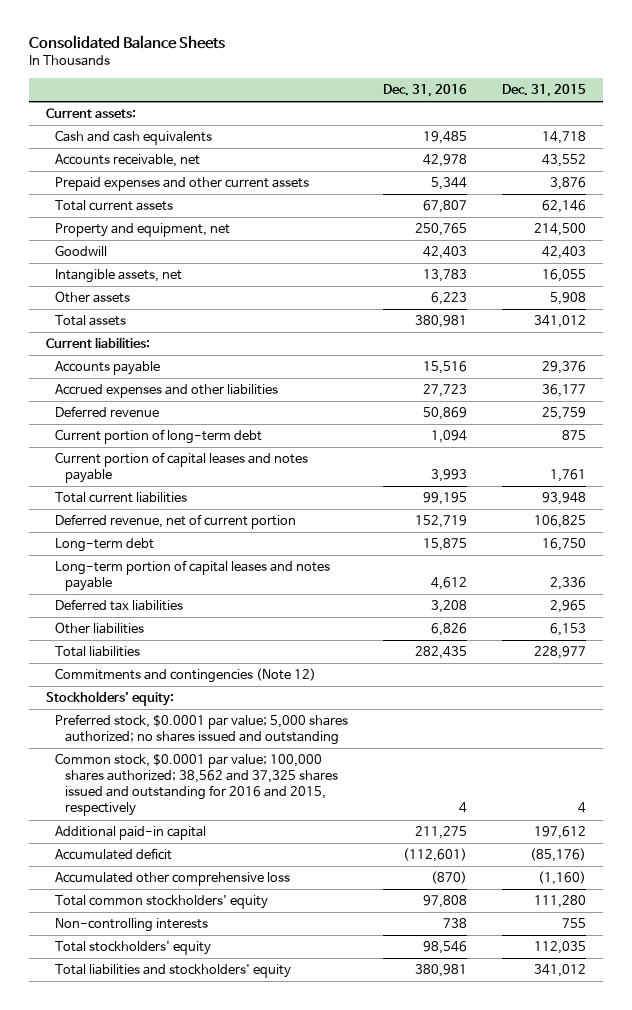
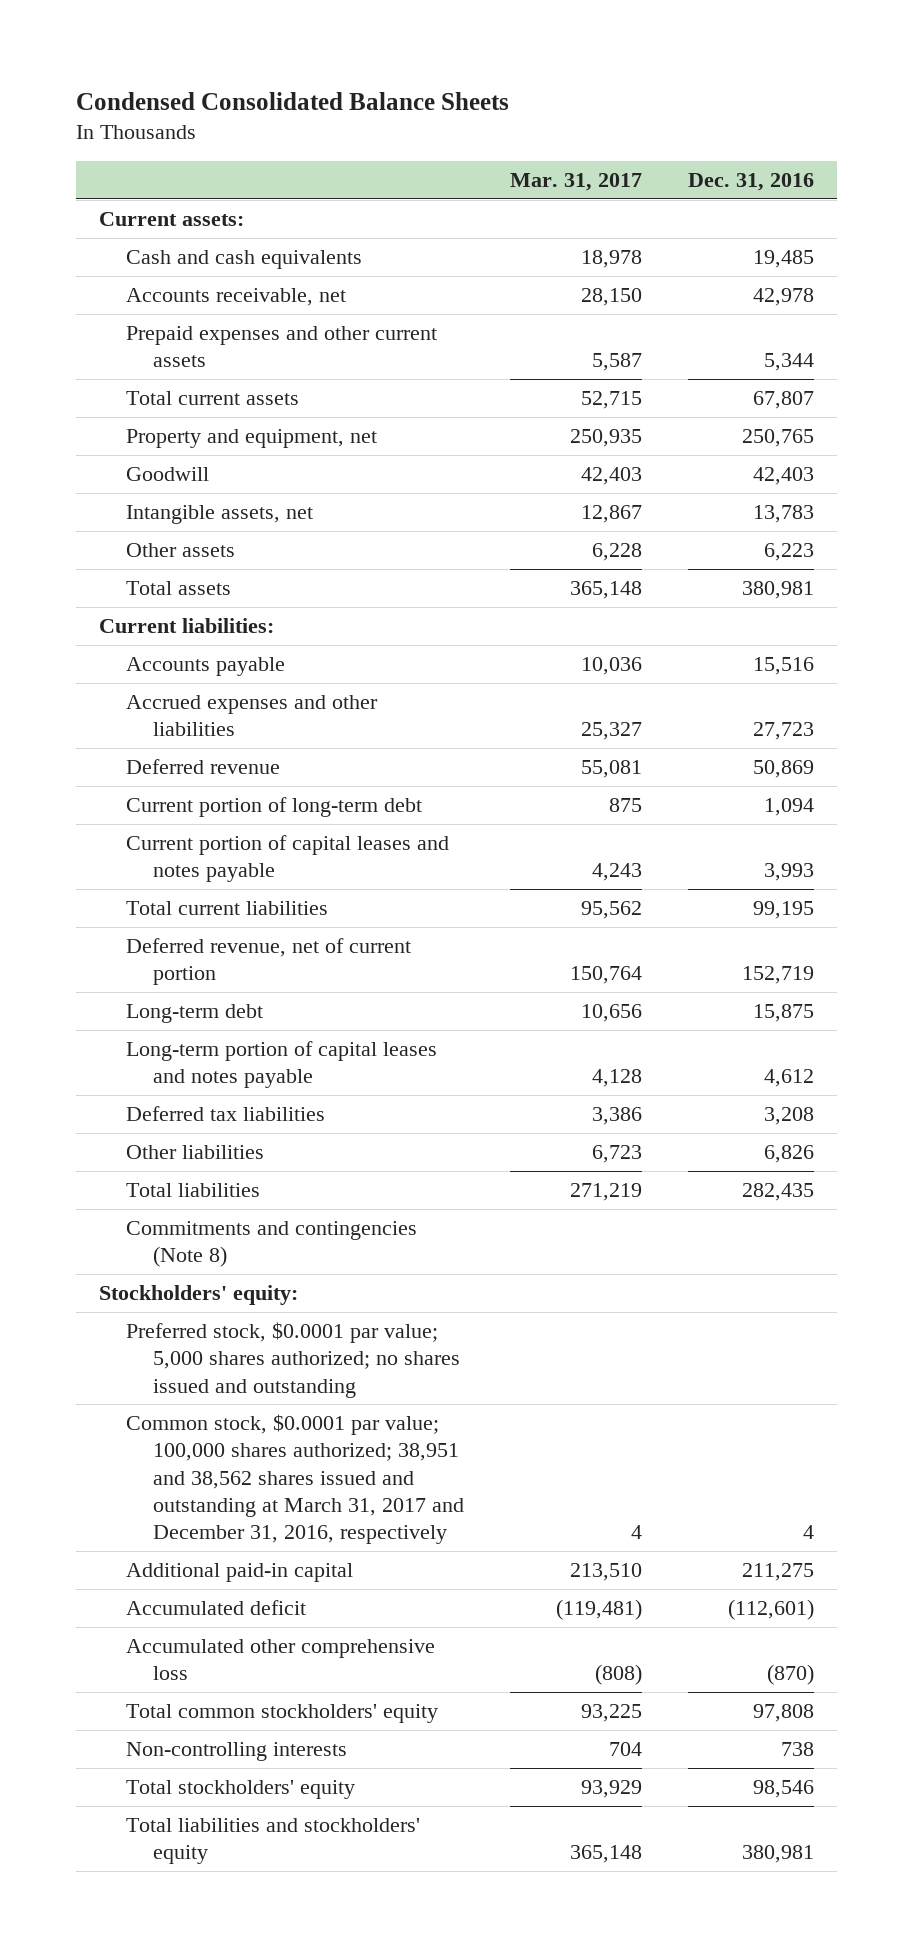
[28,35,225,50] Consolidated Balance Sheets -> [75,91,509,110] Condensed Consolidated Balance Sheets
[502,83,587,97] Dec. 31, 2015 -> none
none -> [510,173,643,192] Mar. 31, 2017
[55,668,317,684] Commitments and contingencies (Note 12) -> [125,1220,417,1268] Commitments and contingencies (Note 8)
[55,753,338,817] Common stock, $0.0001 par value; 100,000 shares authorized; 38,562 and 37,325 shares issued and outstanding for 2016 and 2015, respectively -> [125,1413,465,1545] Common stock, $0.0001 par value; 100,000 shares authorized; 38,951 and 38,562 shares issued and outstanding at March 31, 2017 and December 31, 2016, respectively

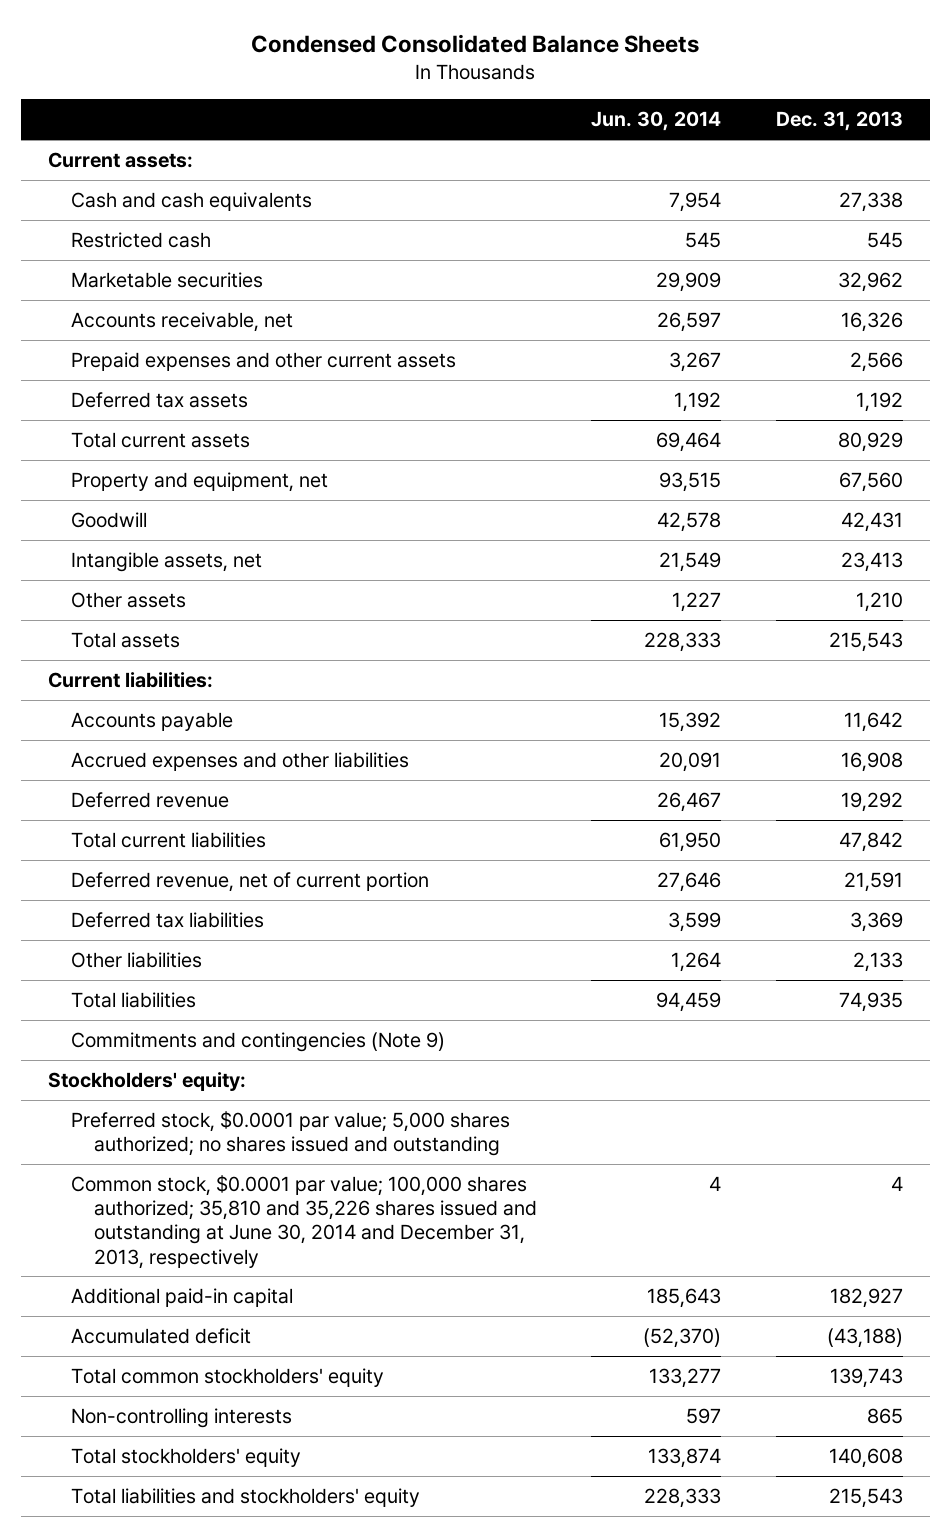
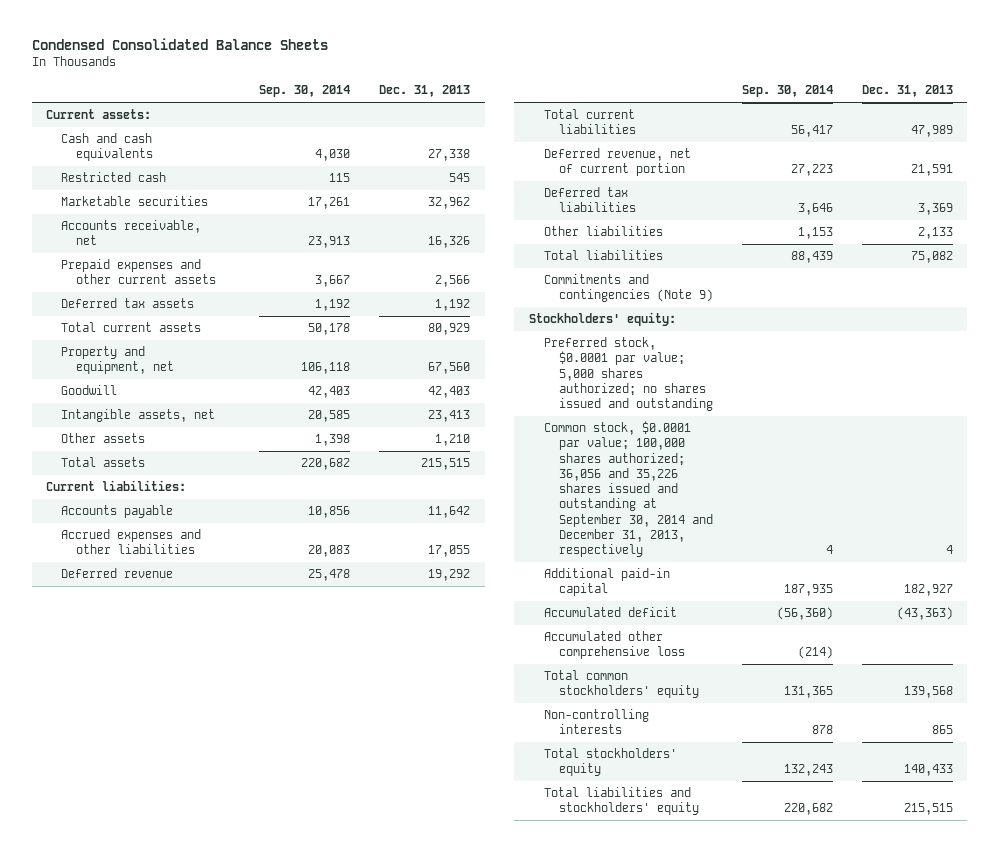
[591,111,722,132] Jun. 30, 2014 -> none
none -> [259,85,351,98] Sep. 30, 2014
[840,512,903,533] 42,431 -> [428,385,471,398] 42,403
[828,632,903,653] 215,543 -> [421,457,471,470] 215,515
[840,752,903,773] 16,908 -> [428,545,471,558] 17,055
[838,832,903,853] 47,842 -> [910,125,953,138] 47,989
[838,992,903,1013] 74,935 -> [910,250,953,263] 75,082
[70,1175,537,1269] Common stock, $0.0001 par value; 100,000 shares authorized; 35,810 and 35,226 shares issued and outstanding at June 30, 2014 and December 31, 2013, respectively -> [543,420,713,558] Common stock, $0.0001 par value; 100,000 shares authorized; 36,056 and 35,226 shares issued and outstanding at September 30, 2014 and December 31, 2013, respectively
[826,1328,903,1349] (43,188) -> [896,606,953,620] (43,363)
none -> [543,630,685,660] Accumulated other comprehensive loss
[829,1368,903,1389] 139,743 -> [903,686,953,699] 139,568
[828,1448,903,1469] 140,608 -> [903,764,953,777] 140,433
[828,1488,903,1509] 215,543 -> [903,803,953,816] 215,515

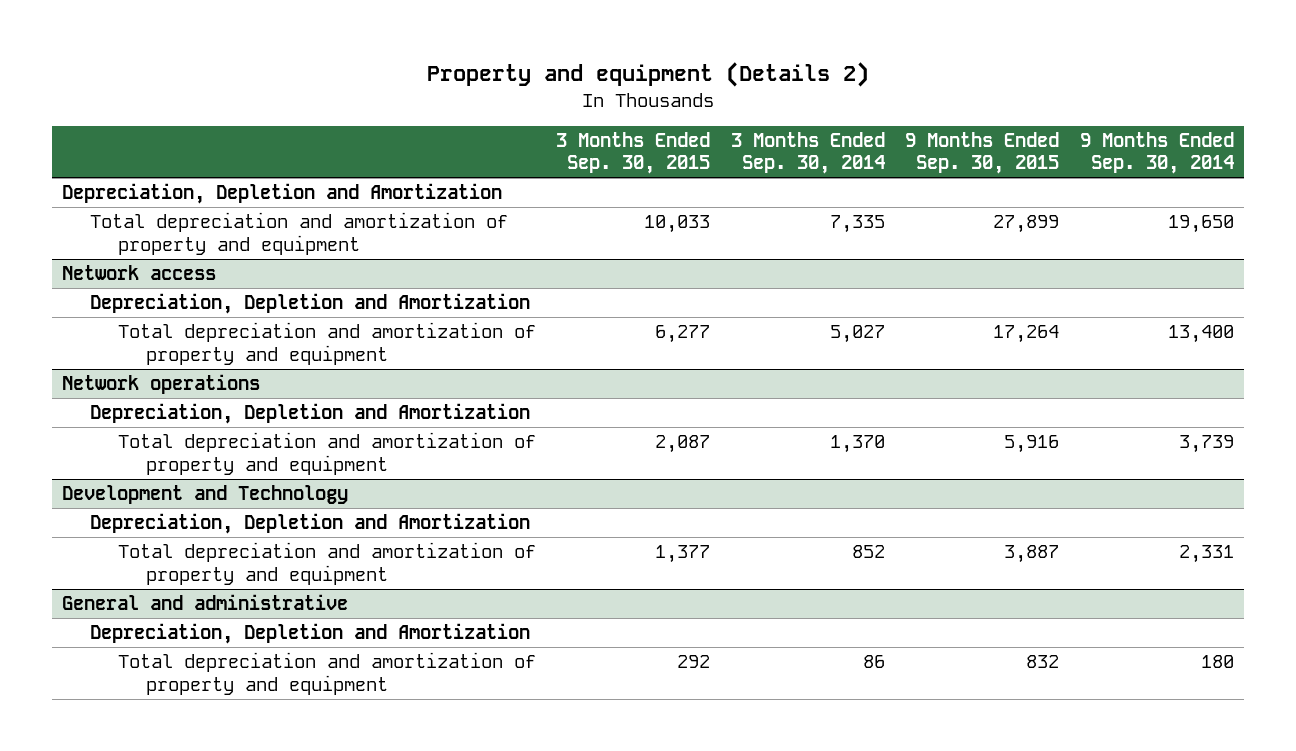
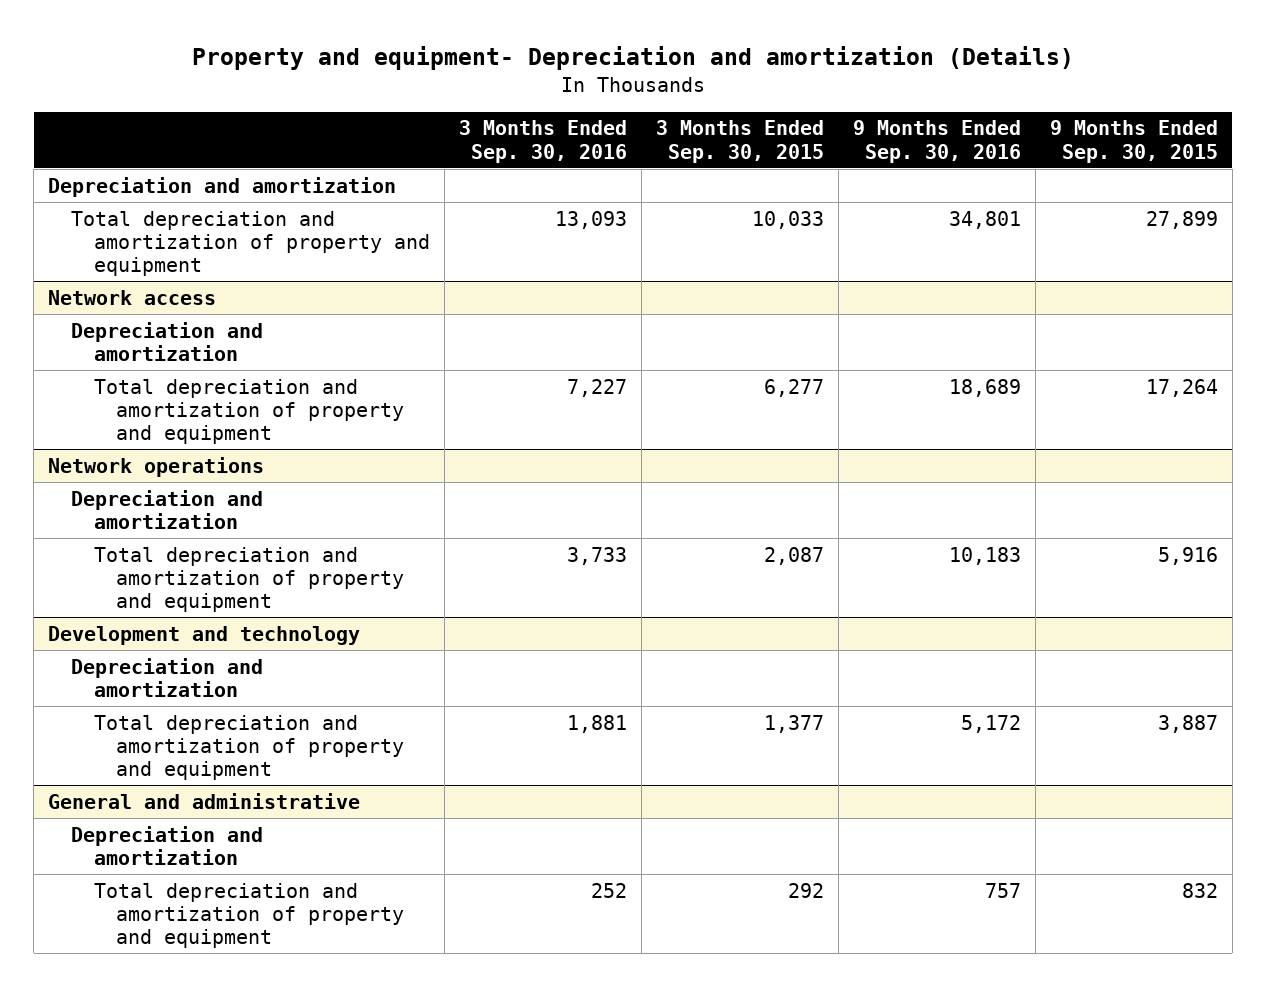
[427,62,870,88] Property and equipment (Details 2) -> [191,45,1074,70] Property and equipment- Depreciation and amortization (Details)
[730,131,885,175] 3 Months Ended Sep. 30, 2014 -> none
[1079,131,1234,175] 9 Months Ended Sep. 30, 2014 -> none
none -> [458,120,627,163] 3 Months Ended Sep. 30, 2016
none -> [852,120,1021,163] 9 Months Ended Sep. 30, 2016
[62,183,503,205] Depreciation, Depletion and Amortization -> [48,176,397,197] Depreciation and amortization
[90,293,531,315] Depreciation, Depletion and Amortization -> [70,321,263,362] Depreciation and amortization
[90,403,531,425] Depreciation, Depletion and Amortization -> [70,489,263,530] Depreciation and amortization
[62,485,349,505] Development and Technology -> [48,625,361,645] Development and technology
[90,513,531,535] Depreciation, Depletion and Amortization -> [70,657,263,698] Depreciation and amortization
[90,623,531,645] Depreciation, Depletion and Amortization -> [70,825,263,866] Depreciation and amortization

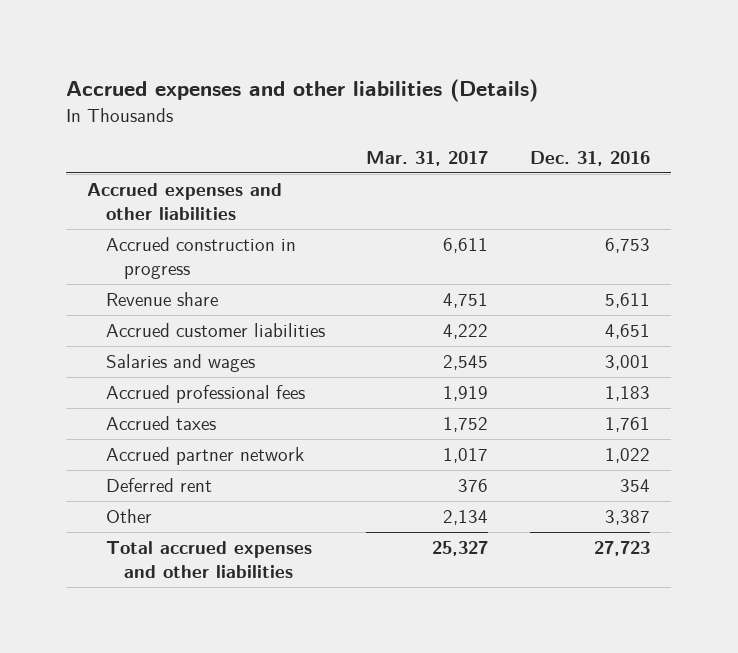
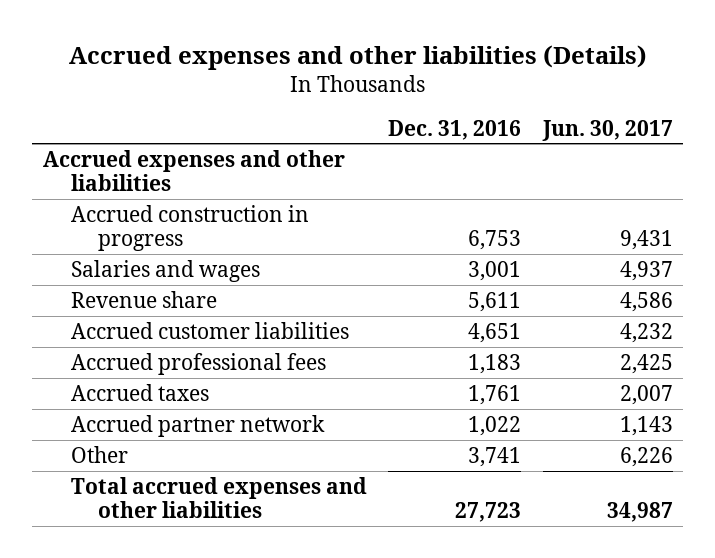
[366,150,489,166] Mar. 31, 2017 -> none
none -> [541,119,673,141] Jun. 30, 2017
[105,354,255,373] Salaries and wages -> [70,259,260,282] Salaries and wages
[105,478,212,493] Deferred rent -> none
[605,510,651,526] 3,387 -> [468,446,522,467] 3,741

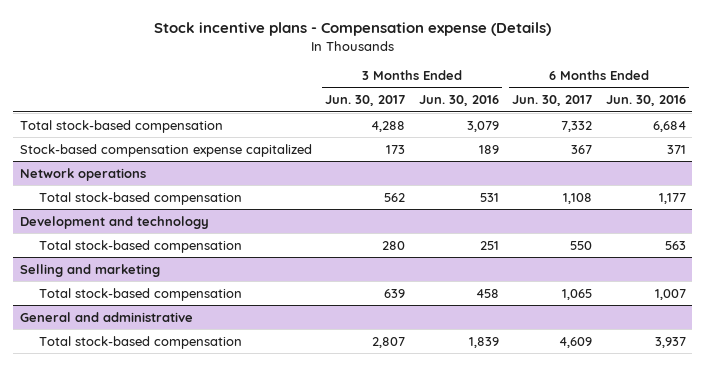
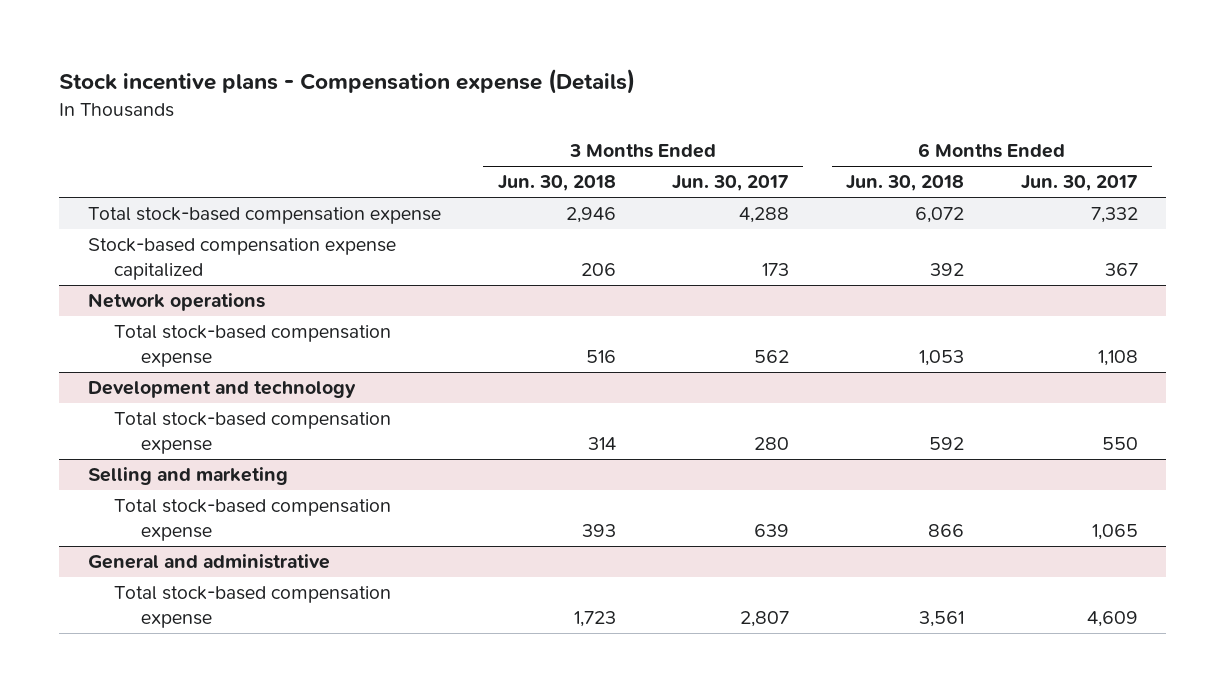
[418,95,499,107] Jun. 30, 2016 -> none
[605,95,686,107] Jun. 30, 2016 -> none
none -> [497,175,616,192] Jun. 30, 2018
none -> [846,175,965,192] Jun. 30, 2018
[20,119,224,133] Total stock-based compensation -> [87,207,441,225] Total stock-based compensation expense
[38,191,242,205] Total stock-based compensation -> [114,325,392,368] Total stock-based compensation expense
[38,239,242,253] Total stock-based compensation -> [114,412,392,455] Total stock-based compensation expense
[38,287,242,301] Total stock-based compensation -> [114,499,392,542] Total stock-based compensation expense
[38,335,242,349] Total stock-based compensation -> [114,586,392,629] Total stock-based compensation expense

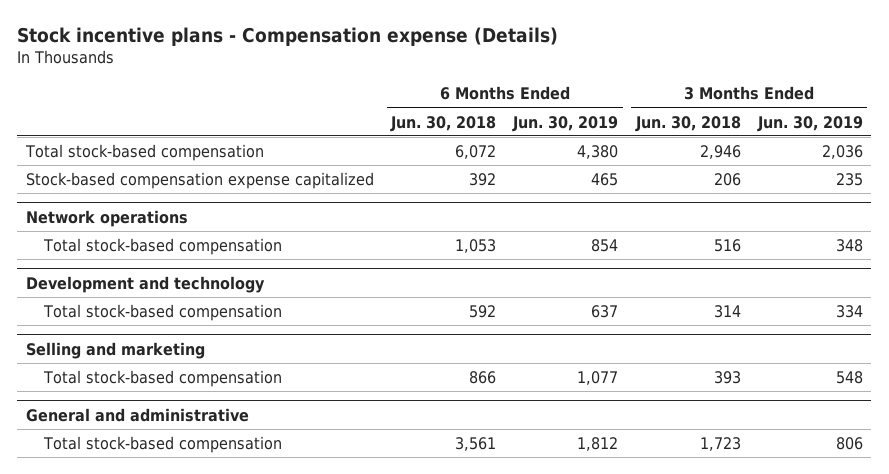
[672,175,790,192] Jun. 30, 2017 -> none
[1020,175,1138,192] Jun. 30, 2017 -> none
none -> [512,115,619,132] Jun. 30, 2019
none -> [756,115,863,132] Jun. 30, 2019
[87,207,441,225] Total stock-based compensation expense -> [24,143,264,161] Total stock-based compensation
[114,325,392,368] Total stock-based compensation expense -> [42,237,282,255] Total stock-based compensation
[114,412,392,455] Total stock-based compensation expense -> [42,303,282,321] Total stock-based compensation
[114,499,392,542] Total stock-based compensation expense -> [42,369,282,387] Total stock-based compensation
[114,586,392,629] Total stock-based compensation expense -> [42,435,282,453] Total stock-based compensation

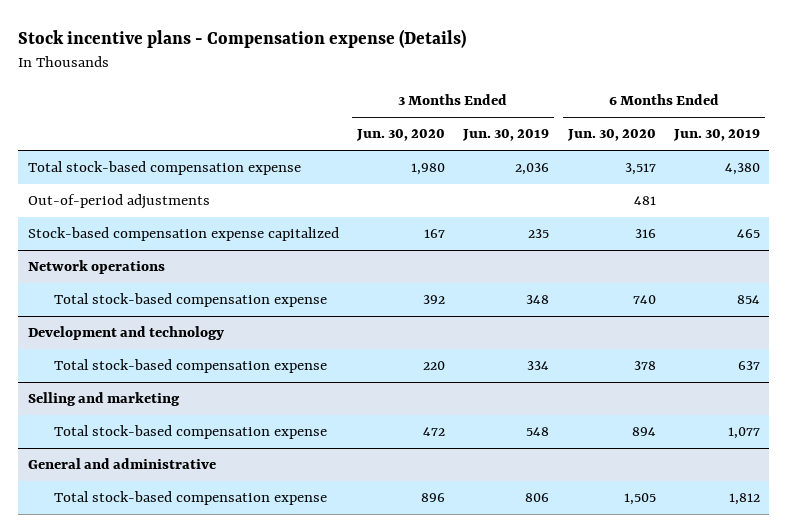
[390,115,497,132] Jun. 30, 2018 -> none
[634,115,741,132] Jun. 30, 2018 -> none
none -> [356,129,446,142] Jun. 30, 2020
none -> [566,129,656,142] Jun. 30, 2020
[24,143,264,161] Total stock-based compensation -> [27,161,301,176] Total stock-based compensation expense
none -> [27,194,210,210] Out-of-period adjustments
[42,237,282,255] Total stock-based compensation -> [54,293,328,308] Total stock-based compensation expense
[42,303,282,321] Total stock-based compensation -> [54,359,328,374] Total stock-based compensation expense
[42,369,282,387] Total stock-based compensation -> [54,425,328,440] Total stock-based compensation expense
[42,435,282,453] Total stock-based compensation -> [54,491,328,506] Total stock-based compensation expense

